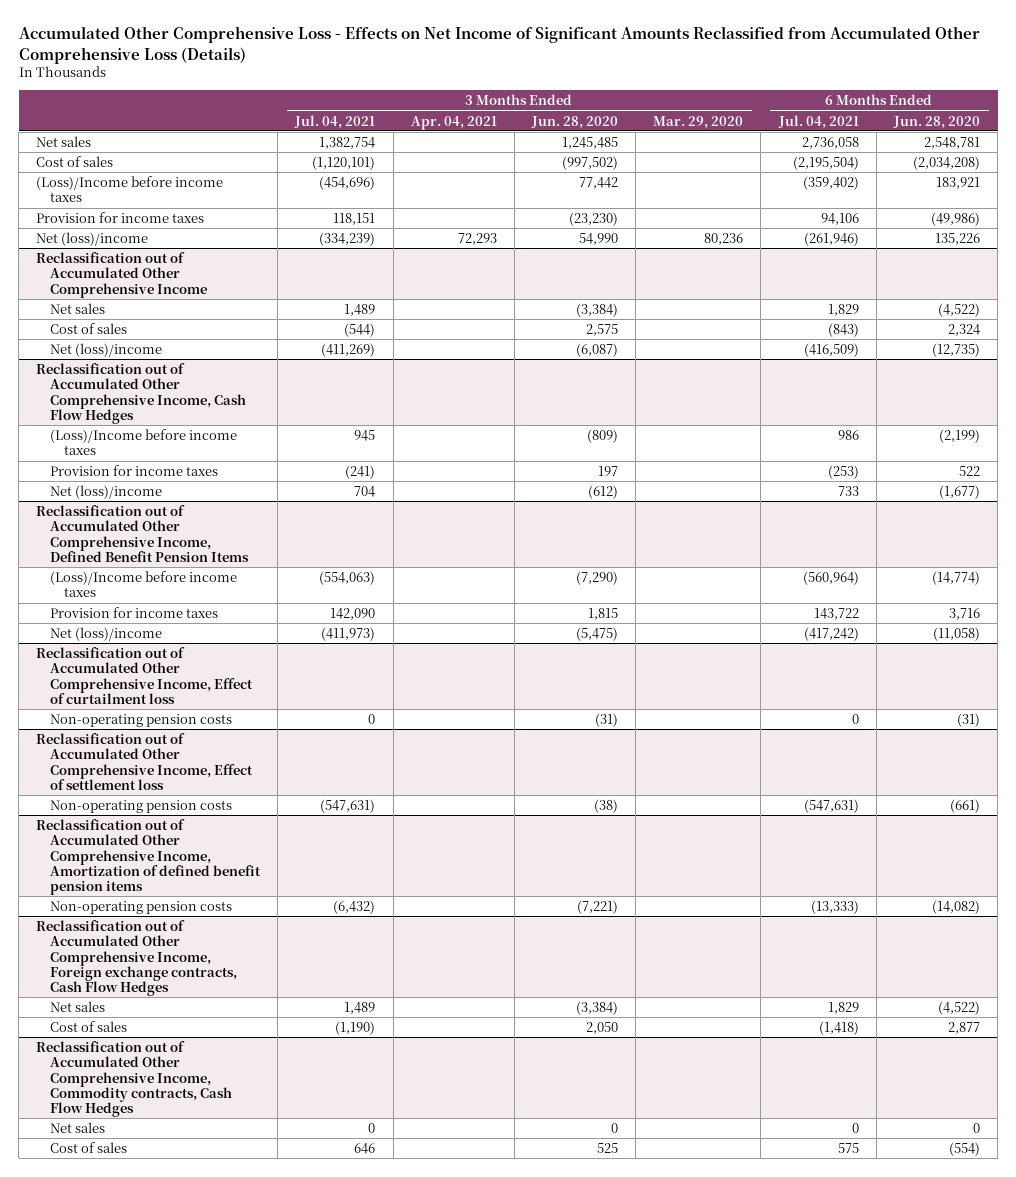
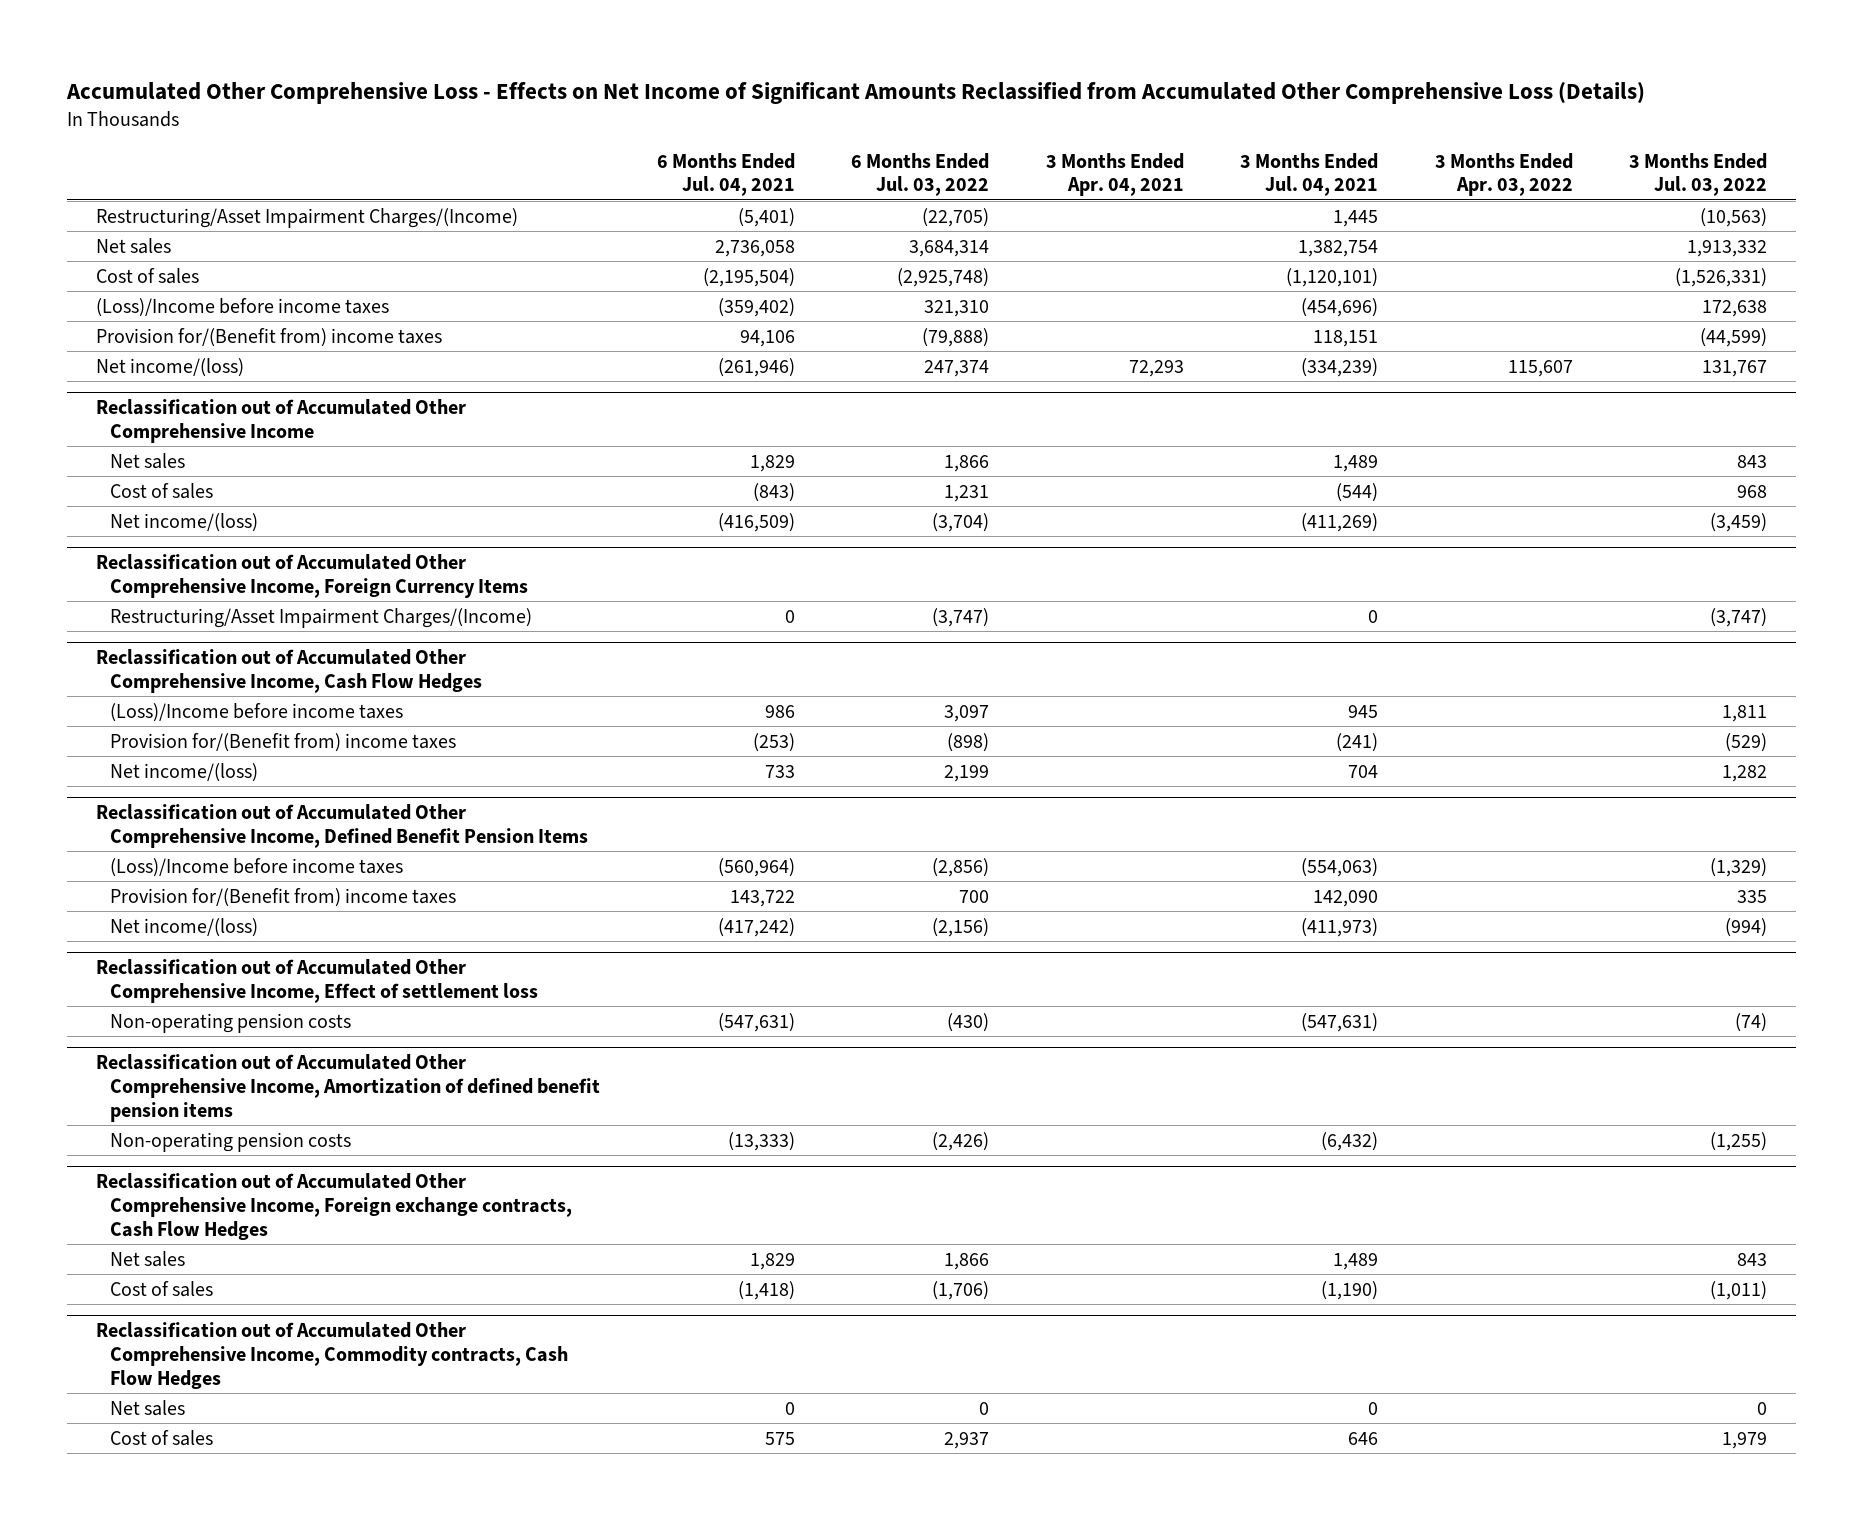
[531,115,619,129] Jun. 28, 2020 -> none
[653,115,744,129] Mar. 29, 2020 -> none
[892,115,980,129] Jun. 28, 2020 -> none
none -> [851,152,990,197] 6 Months Ended Jul. 03, 2022
none -> [1434,152,1573,197] 3 Months Ended Apr. 03, 2022
none -> [1629,152,1768,197] 3 Months Ended Jul. 03, 2022
none -> [95,207,518,228] Restructuring/Asset Impairment Charges/(Income)
[36,211,205,223] Provision for income taxes -> [95,327,442,347] Provision for/(Benefit from) income taxes
[36,231,149,246] Net (loss)/income -> [95,357,244,377] Net income/(loss)
[50,342,163,357] Net (loss)/income -> [110,512,259,532] Net income/(loss)
none -> [95,554,529,598] Reclassification out of Accumulated Other Comprehensive Income, Foreign Currency Items
none -> [110,607,533,628] Restructuring/Asset Impairment Charges/(Income)
[50,464,219,476] Provision for income taxes -> [110,732,457,752] Provision for/(Benefit from) income taxes
[50,484,163,499] Net (loss)/income -> [110,762,259,782] Net income/(loss)
[36,646,254,704] Reclassification out of Accumulated Other Comprehensive Income, Effect of curtailment loss -> none
[50,713,233,727] Non-operating pension costs -> none
[50,606,219,618] Provision for income taxes -> [110,887,457,907] Provision for/(Benefit from) income taxes
[50,626,163,641] Net (loss)/income -> [110,917,259,937] Net income/(loss)

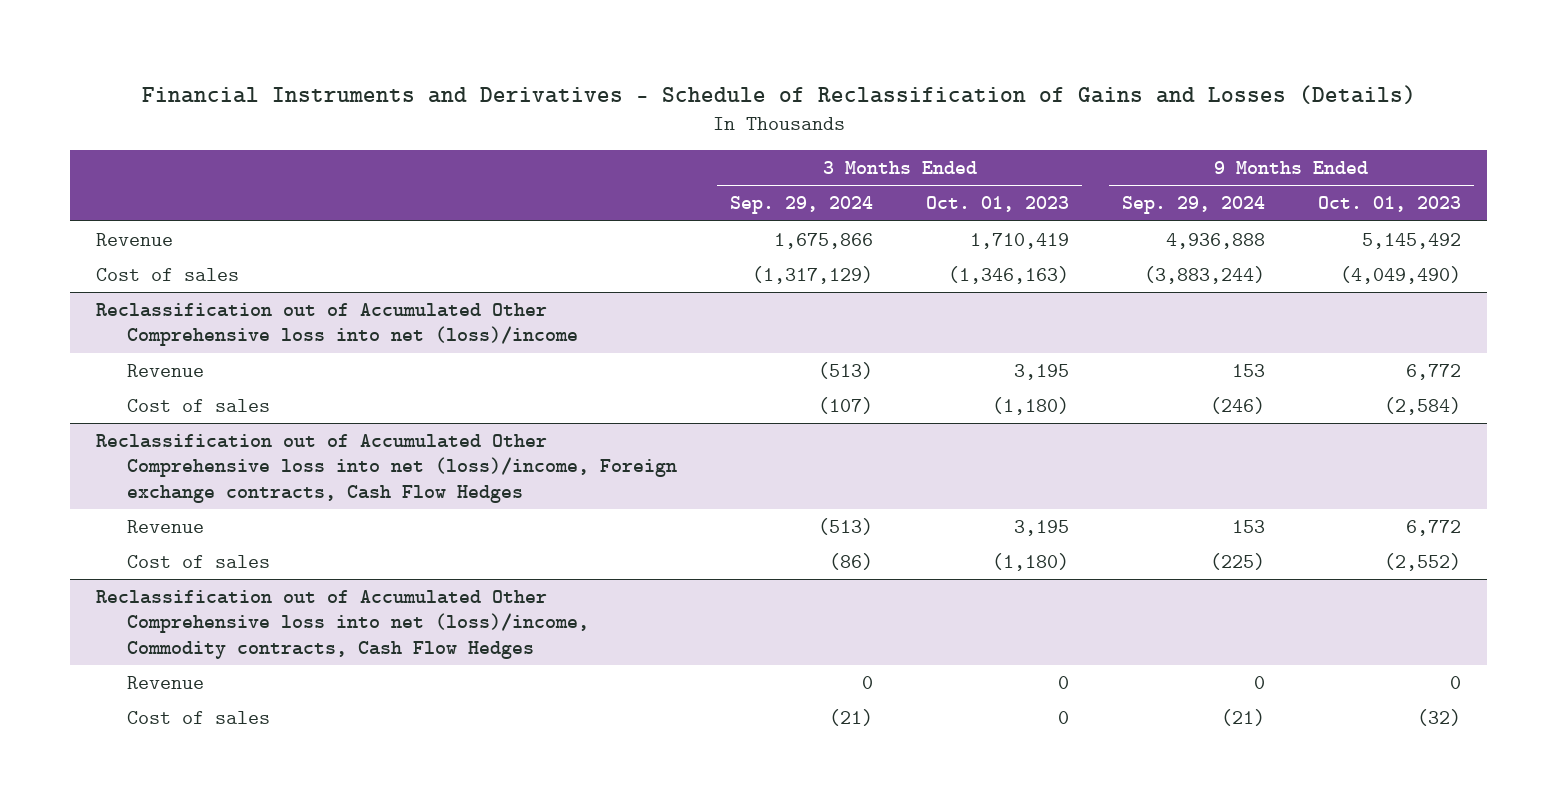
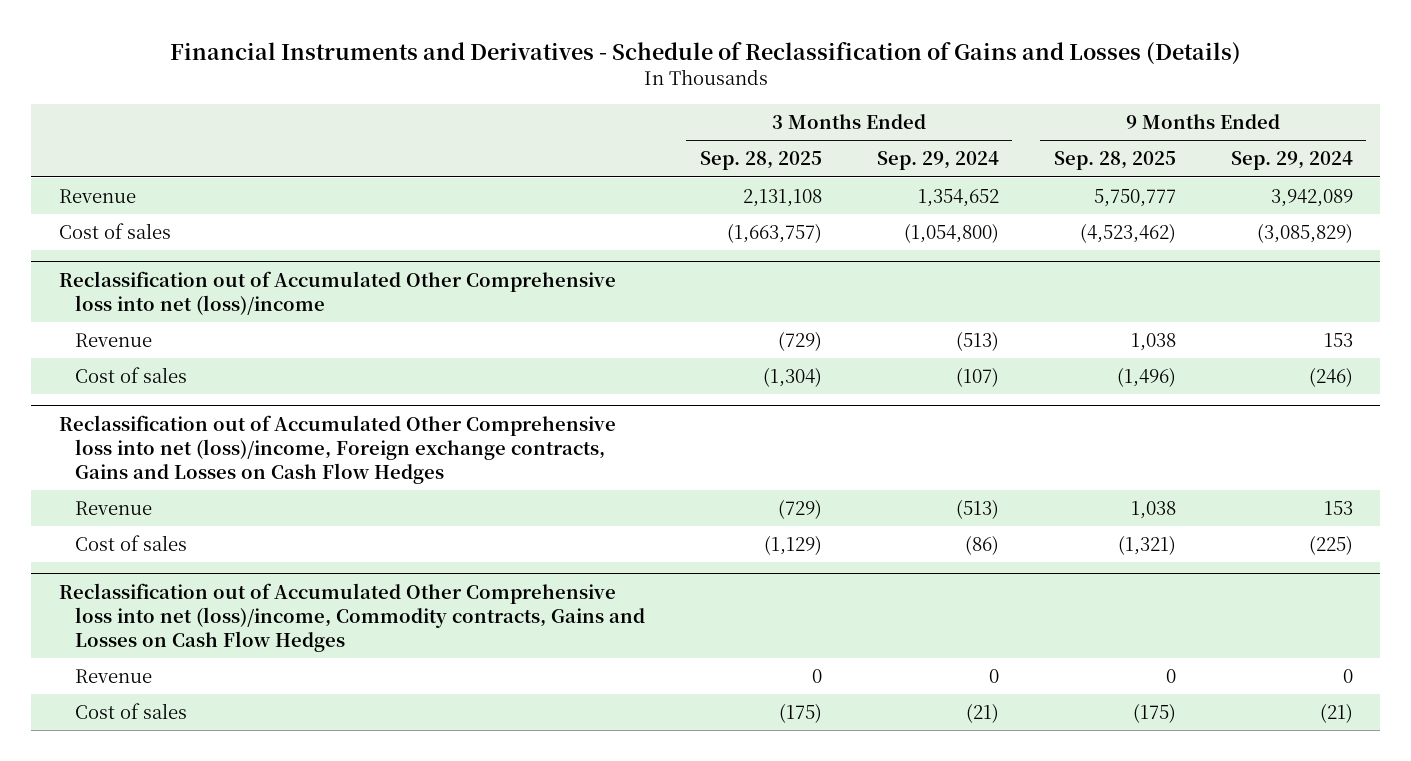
[926,196,1070,213] Oct. 01, 2023 -> none
[1317,196,1461,213] Oct. 01, 2023 -> none
none -> [699,151,822,171] Sep. 28, 2025
none -> [1053,151,1176,171] Sep. 28, 2025
[774,232,874,249] 1,675,866 -> [917,188,999,207] 1,354,652
[1165,232,1265,249] 4,936,888 -> [1270,188,1353,207] 3,942,089
[752,265,874,284] (1,317,129) -> [903,222,999,243] (1,054,800)
[1143,265,1265,284] (3,883,244) -> [1256,222,1353,243] (3,085,829)
[96,433,678,503] Reclassification out of Accumulated Other Comprehensive loss into net (loss)/income, Foreign exchange contracts, Cash Flow Hedges -> [58,414,616,484] Reclassification out of Accumulated Other Comprehensive loss into net (loss)/income, Foreign exchange contracts, Gains and Losses on Cash Flow Hedges
[96,589,590,659] Reclassification out of Accumulated Other Comprehensive loss into net (loss)/income, Commodity contracts, Cash Flow Hedges -> [58,582,645,652] Reclassification out of Accumulated Other Comprehensive loss into net (loss)/income, Commodity contracts, Gains and Losses on Cash Flow Hedges

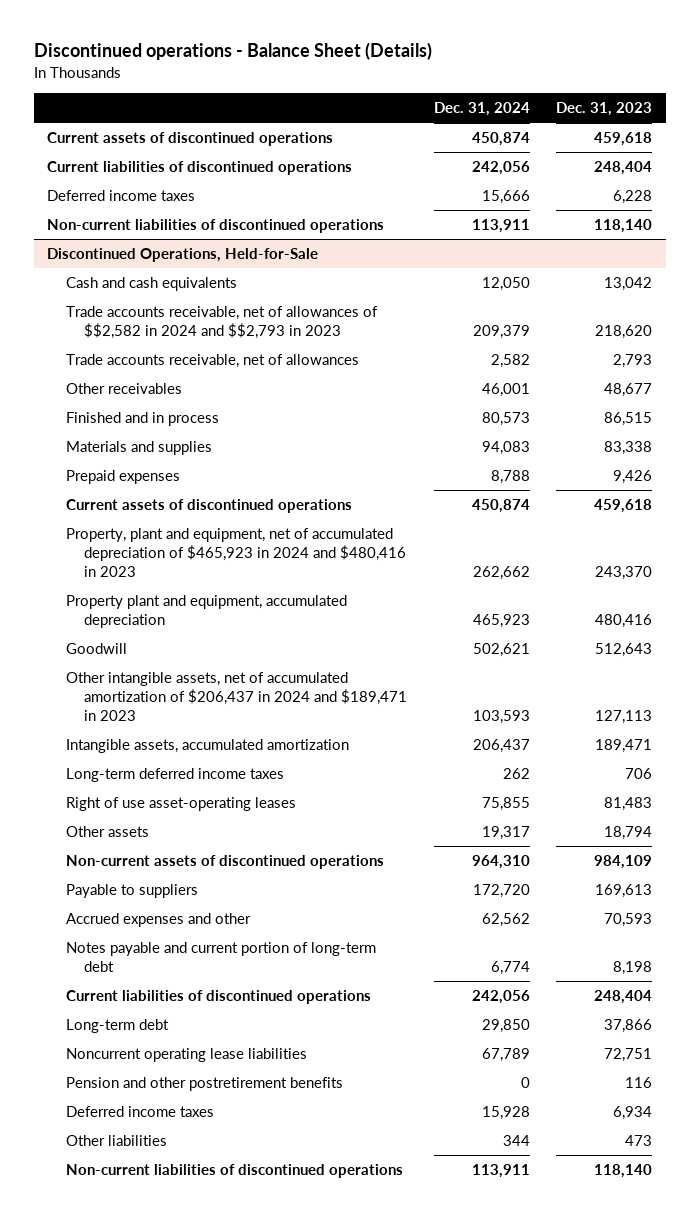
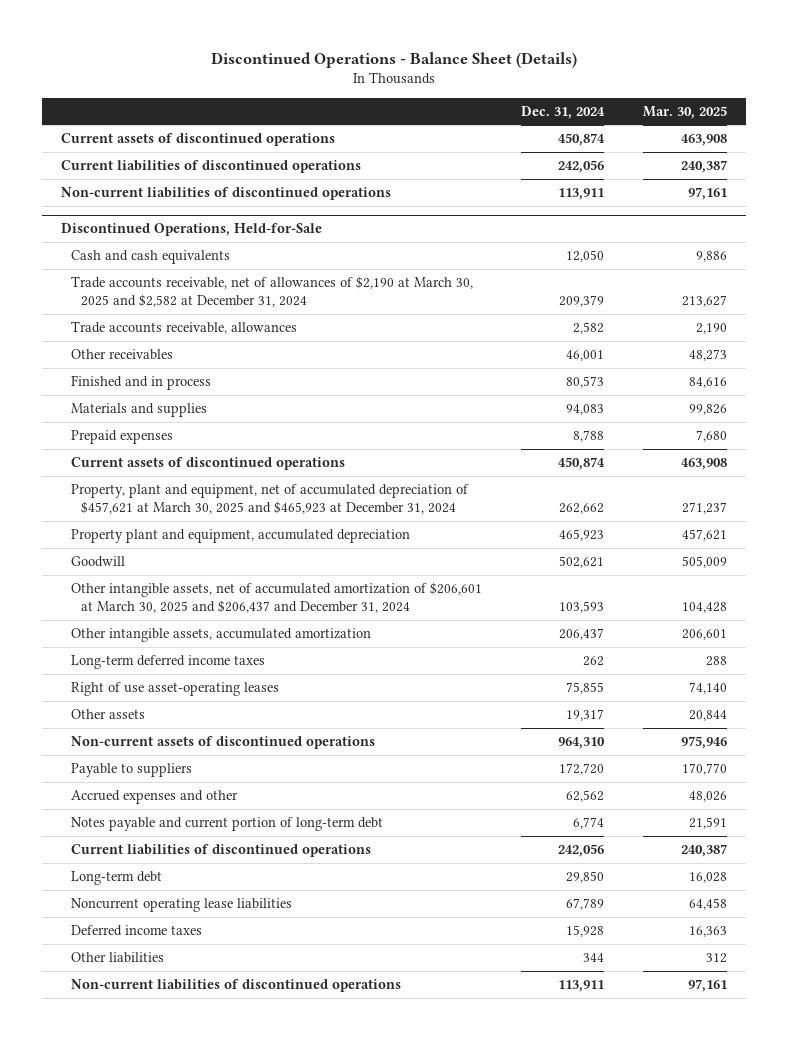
[33,42,432,61] Discontinued operations - Balance Sheet (Details) -> [210,51,577,68] Discontinued Operations - Balance Sheet (Details)
[556,102,653,117] Dec. 31, 2023 -> none
none -> [642,105,727,119] Mar. 30, 2025
[47,190,196,202] Deferred income taxes -> none
[65,306,378,339] Trade accounts receivable, net of allowances of $$2,582 in 2024 and $$2,793 in 2023 -> [71,275,474,308] Trade accounts receivable, net of allowances of $2,190 at March 30, 2025 and $2,582 at December 31, 2024
[65,354,359,369] Trade accounts receivable, net of allowances -> [71,320,298,334] Trade accounts receivable, allowances
[65,528,407,577] Property, plant and equipment, net of accumulated depreciation of $465,923 in 2024 and $480,416 in 2023 -> [71,483,470,515] Property, plant and equipment, net of accumulated depreciation of $457,621 at March 30, 2025 and $465,923 at December 31, 2024
[65,672,408,721] Other intangible assets, net of accumulated amortization of $206,437 in 2024 and $189,471 in 2023 -> [71,581,483,614] Other intangible assets, net of accumulated amortization of $206,601 at March 30, 2025 and $206,437 and December 31, 2024
[65,739,349,754] Intangible assets, accumulated amortization -> [71,627,372,642] Other intangible assets, accumulated amortization
[65,1077,343,1092] Pension and other postretirement benefits -> none

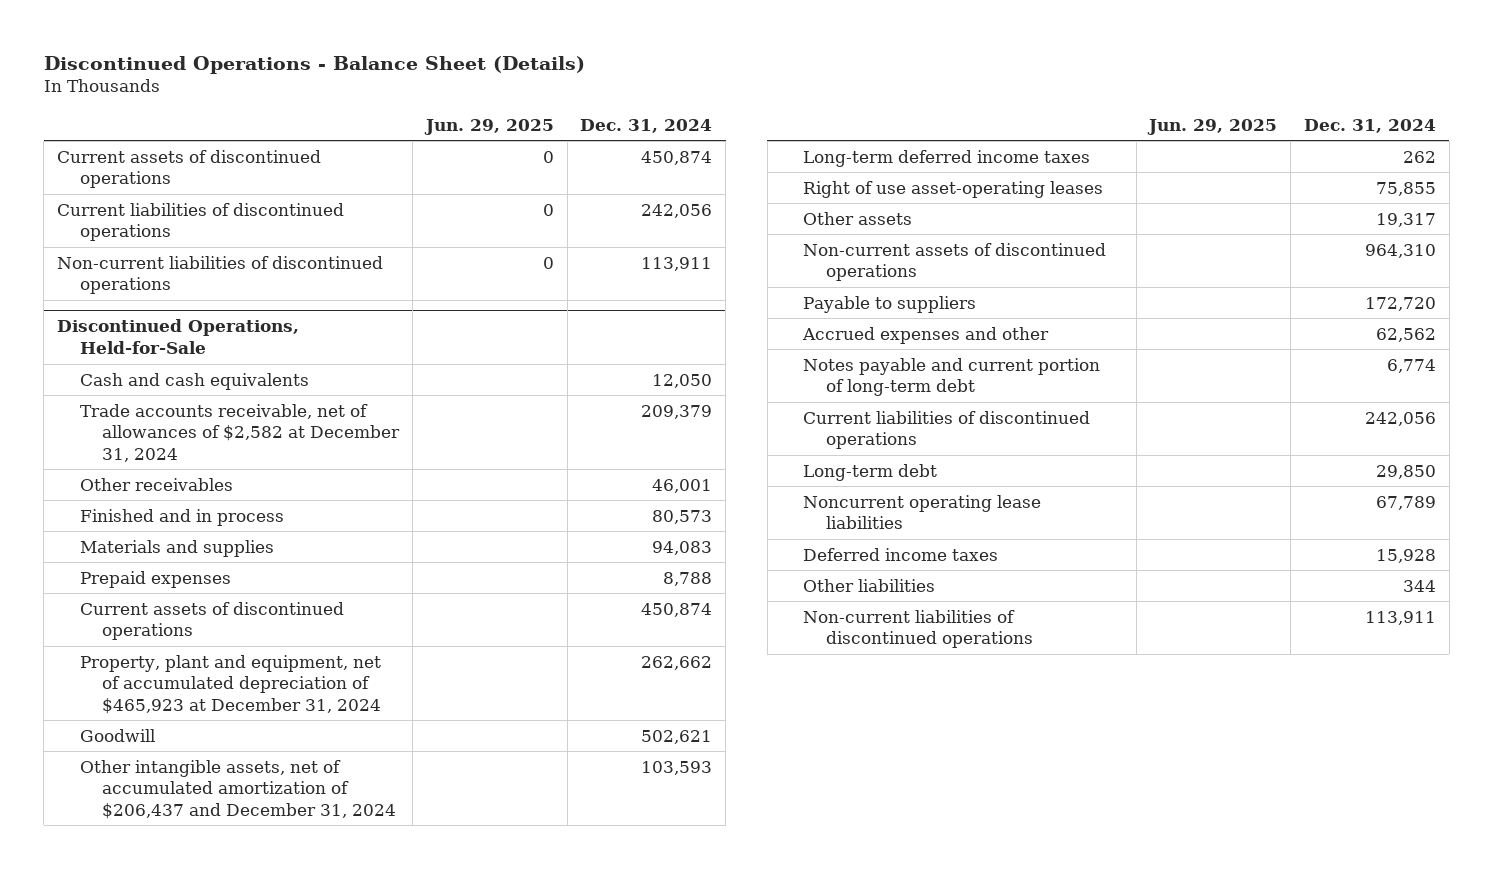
[642,105,727,119] Mar. 30, 2025 -> none
none -> [423,118,554,135] Jun. 29, 2025
[71,320,298,334] Trade accounts receivable, allowances -> none
[71,275,474,308] Trade accounts receivable, net of allowances of $2,190 at March 30, 2025 and $2,582 at December 31, 2024 -> [79,403,401,462] Trade accounts receivable, net of allowances of $2,582 at December 31, 2024
[71,528,411,543] Property plant and equipment, accumulated depreciation -> none
[71,483,470,515] Property, plant and equipment, net of accumulated depreciation of $457,621 at March 30, 2025 and $465,923 at December 31, 2024 -> [79,654,382,714] Property, plant and equipment, net of accumulated depreciation of $465,923 at December 31, 2024
[71,627,372,642] Other intangible assets, accumulated amortization -> none
[71,581,483,614] Other intangible assets, net of accumulated amortization of $206,601 at March 30, 2025 and $206,437 and December 31, 2024 -> [79,759,397,819] Other intangible assets, net of accumulated amortization of $206,437 and December 31, 2024

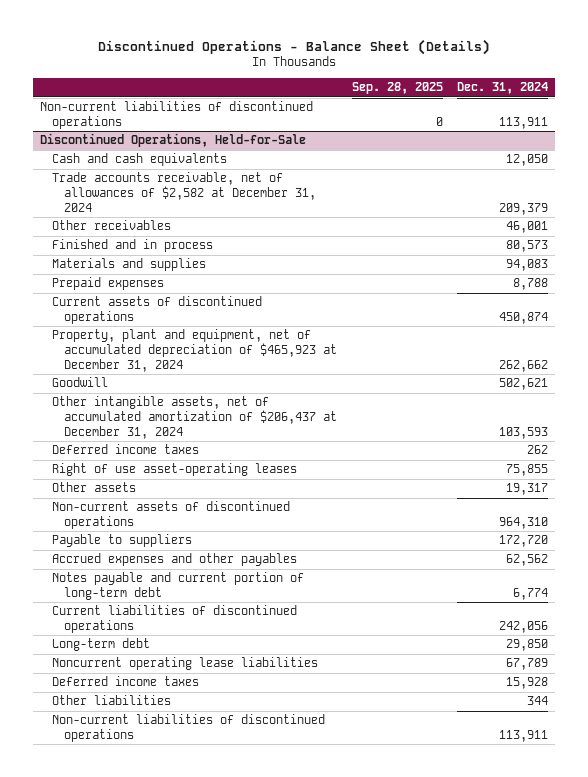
[423,118,554,135] Jun. 29, 2025 -> none
none -> [351,82,443,95] Sep. 28, 2025
[57,149,322,189] Current assets of discontinued operations -> none
[57,202,345,242] Current liabilities of discontinued operations -> none
[79,759,397,819] Other intangible assets, net of accumulated amortization of $206,437 and December 31, 2024 -> [52,396,338,439] Other intangible assets, net of accumulated amortization of $206,437 at December 31, 2024
[803,149,1091,167] Long-term deferred income taxes -> [52,444,200,455] Deferred income taxes
[802,326,1050,344] Accrued expenses and other -> [52,553,298,567] Accrued expenses and other payables

